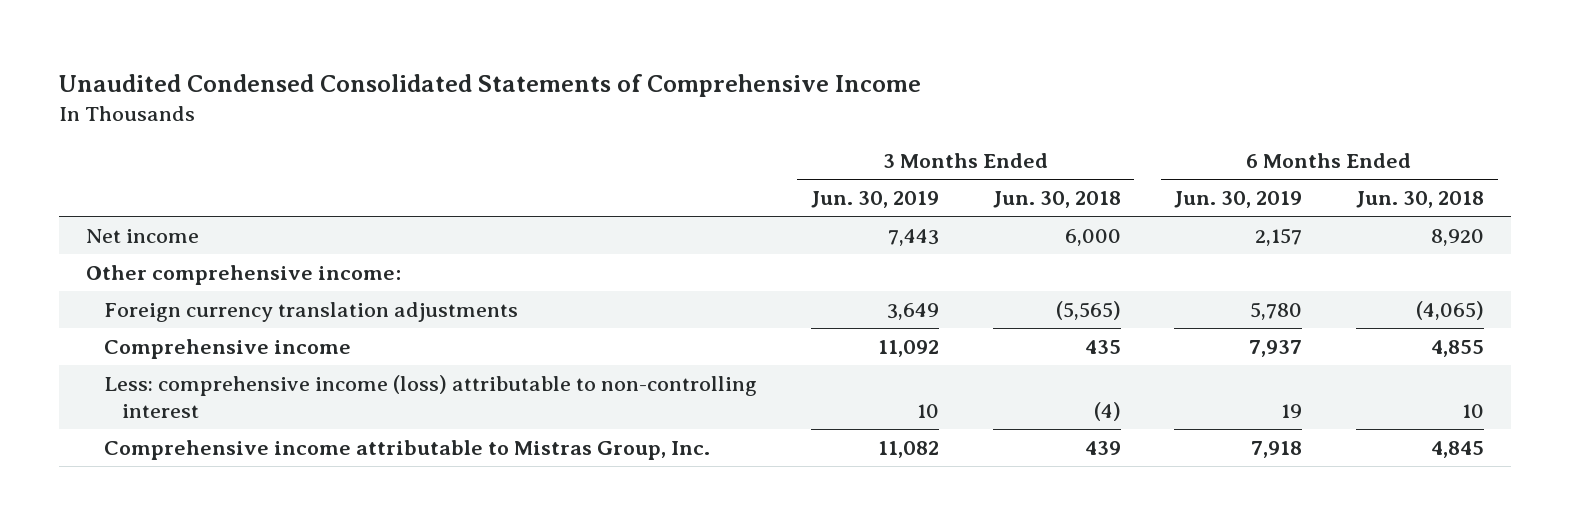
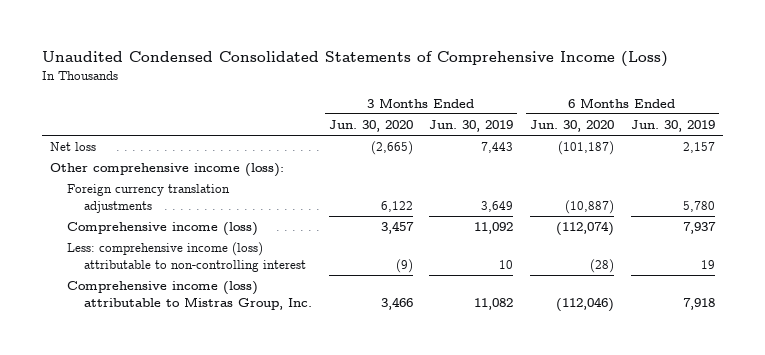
[58,73,921,97] Unaudited Condensed Consolidated Statements of Comprehensive Income -> [41,51,668,68] Unaudited Condensed Consolidated Statements of Comprehensive Income (Loss)
[992,191,1121,209] Jun. 30, 2018 -> none
[1356,191,1485,209] Jun. 30, 2018 -> none
none -> [328,120,413,133] Jun. 30, 2020
none -> [529,120,614,133] Jun. 30, 2020
[85,228,199,243] Net income -> [50,142,97,152] Net loss
[85,264,401,285] Other comprehensive income: -> [50,163,285,178] Other comprehensive income (loss):
[103,338,351,359] Comprehensive income -> [67,222,259,237] Comprehensive income (loss)
[103,439,710,460] Comprehensive income attributable to Mistras Group, Inc. -> [67,281,313,310] Comprehensive income (loss) attributable to Mistras Group, Inc.

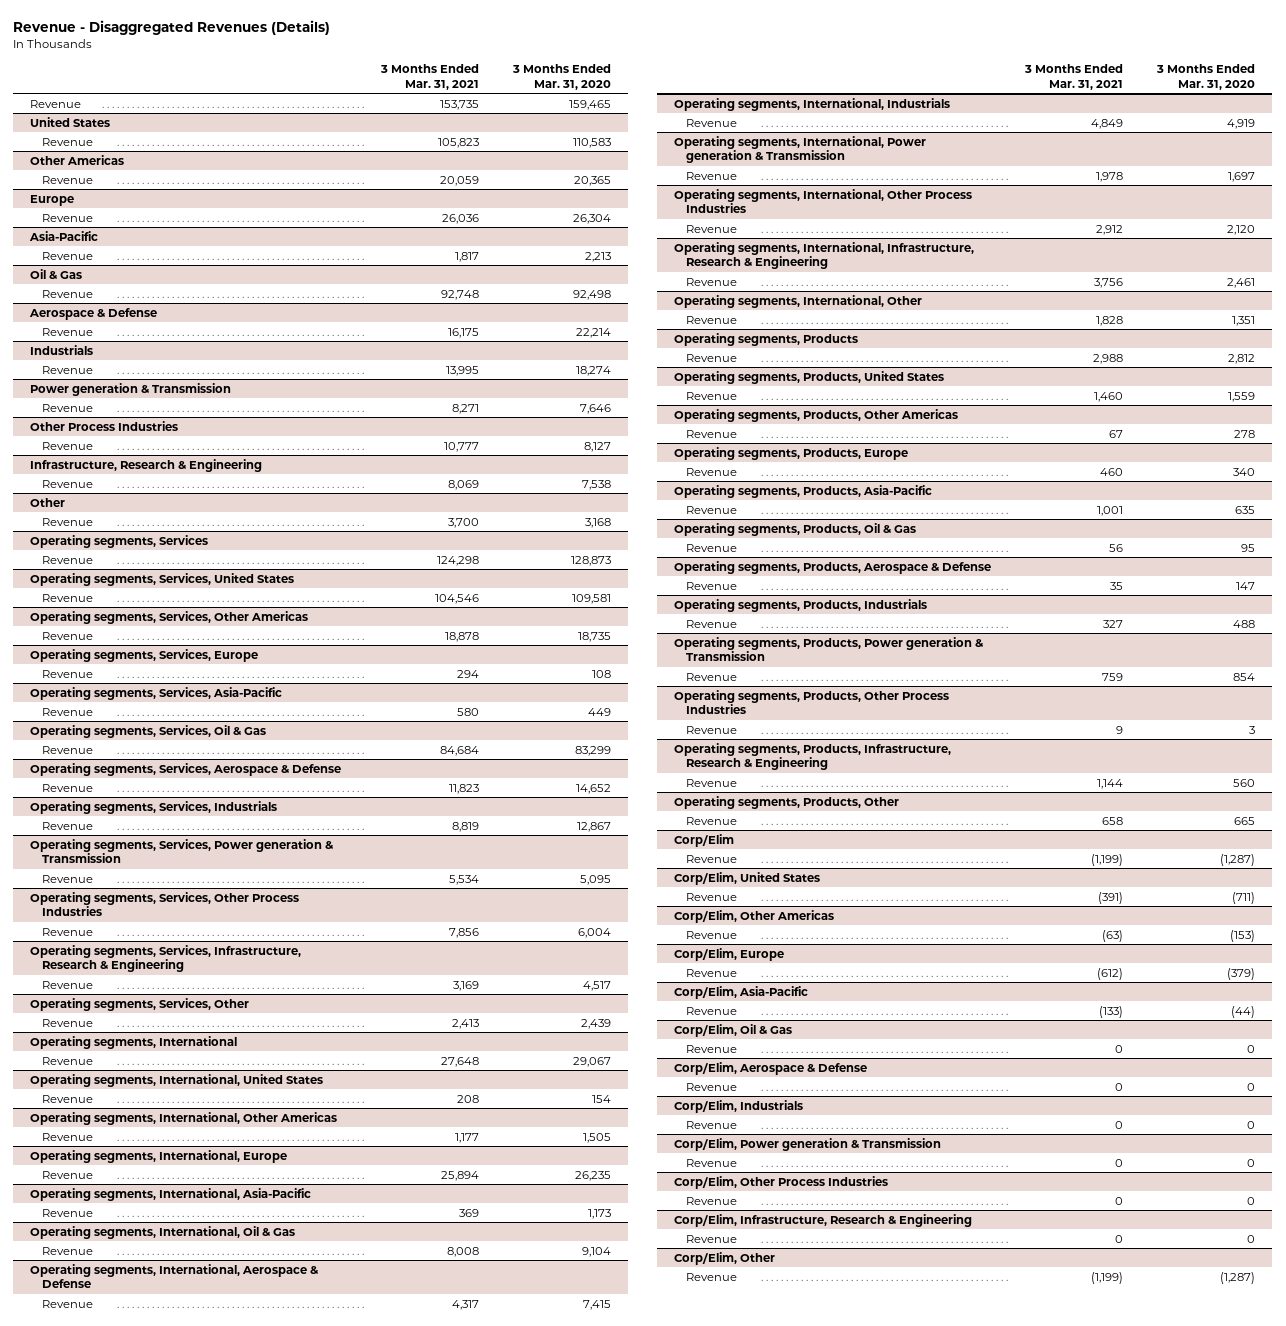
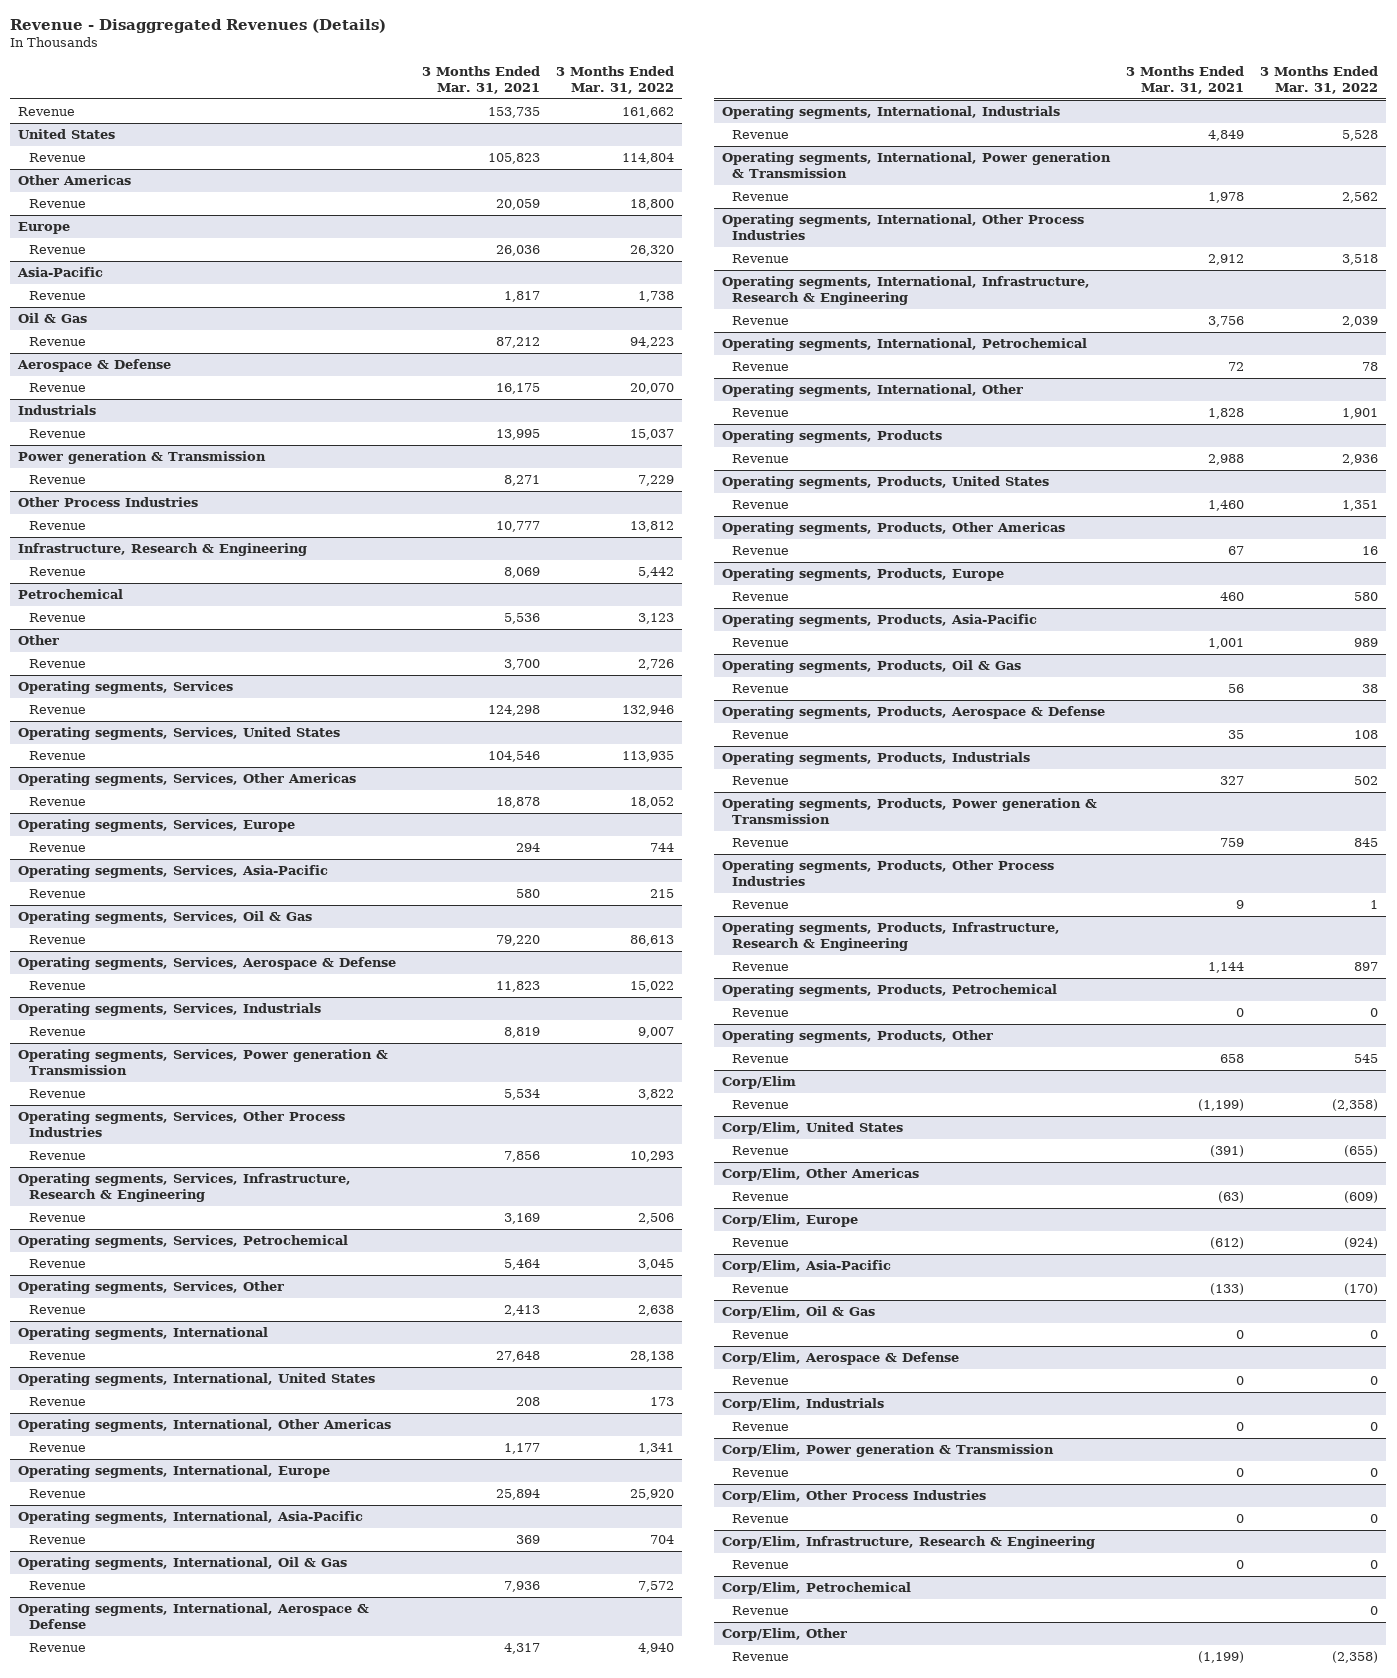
[512,64,612,90] 3 Months Ended Mar. 31, 2020 -> none
none -> [556,66,675,95] 3 Months Ended Mar. 31, 2022
[441,289,480,300] 92,748 -> [496,336,541,348] 87,212
none -> [18,588,124,599] Petrochemical
none -> [28,612,86,622] Revenue
[440,745,480,756] 84,684 -> [496,934,541,946] 79,220
none -> [18,1234,349,1248] Operating segments, Services, Petrochemical
none -> [28,1258,86,1268] Revenue
[447,1246,480,1257] 8,008 -> [504,1580,541,1592] 7,936
none -> [722,337,1088,351] Operating segments, International, Petrochemical
none -> [732,361,790,371] Revenue
none -> [722,983,1058,997] Operating segments, Products, Petrochemical
none -> [732,1007,790,1017] Revenue
none -> [722,1581,912,1595] Corp/Elim, Petrochemical
none -> [732,1605,790,1615] Revenue

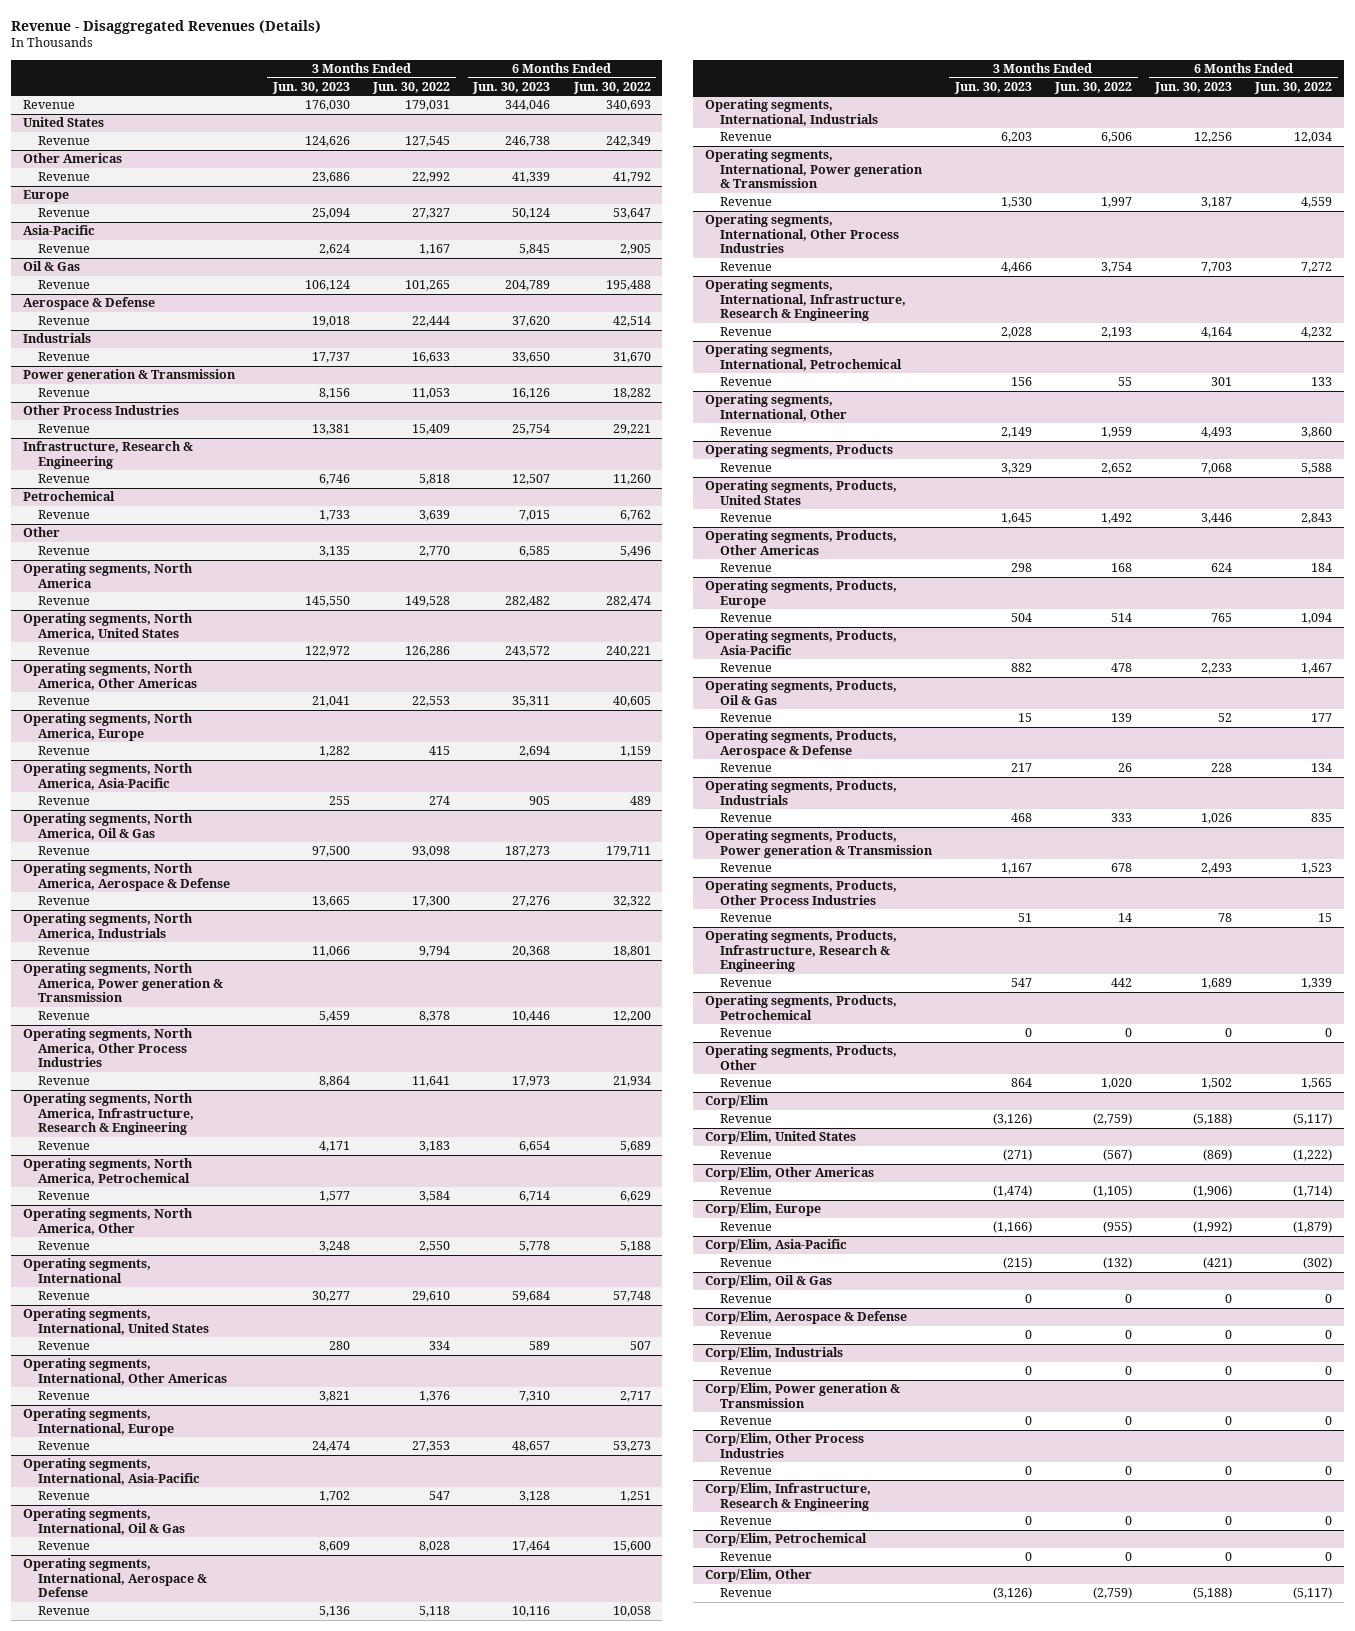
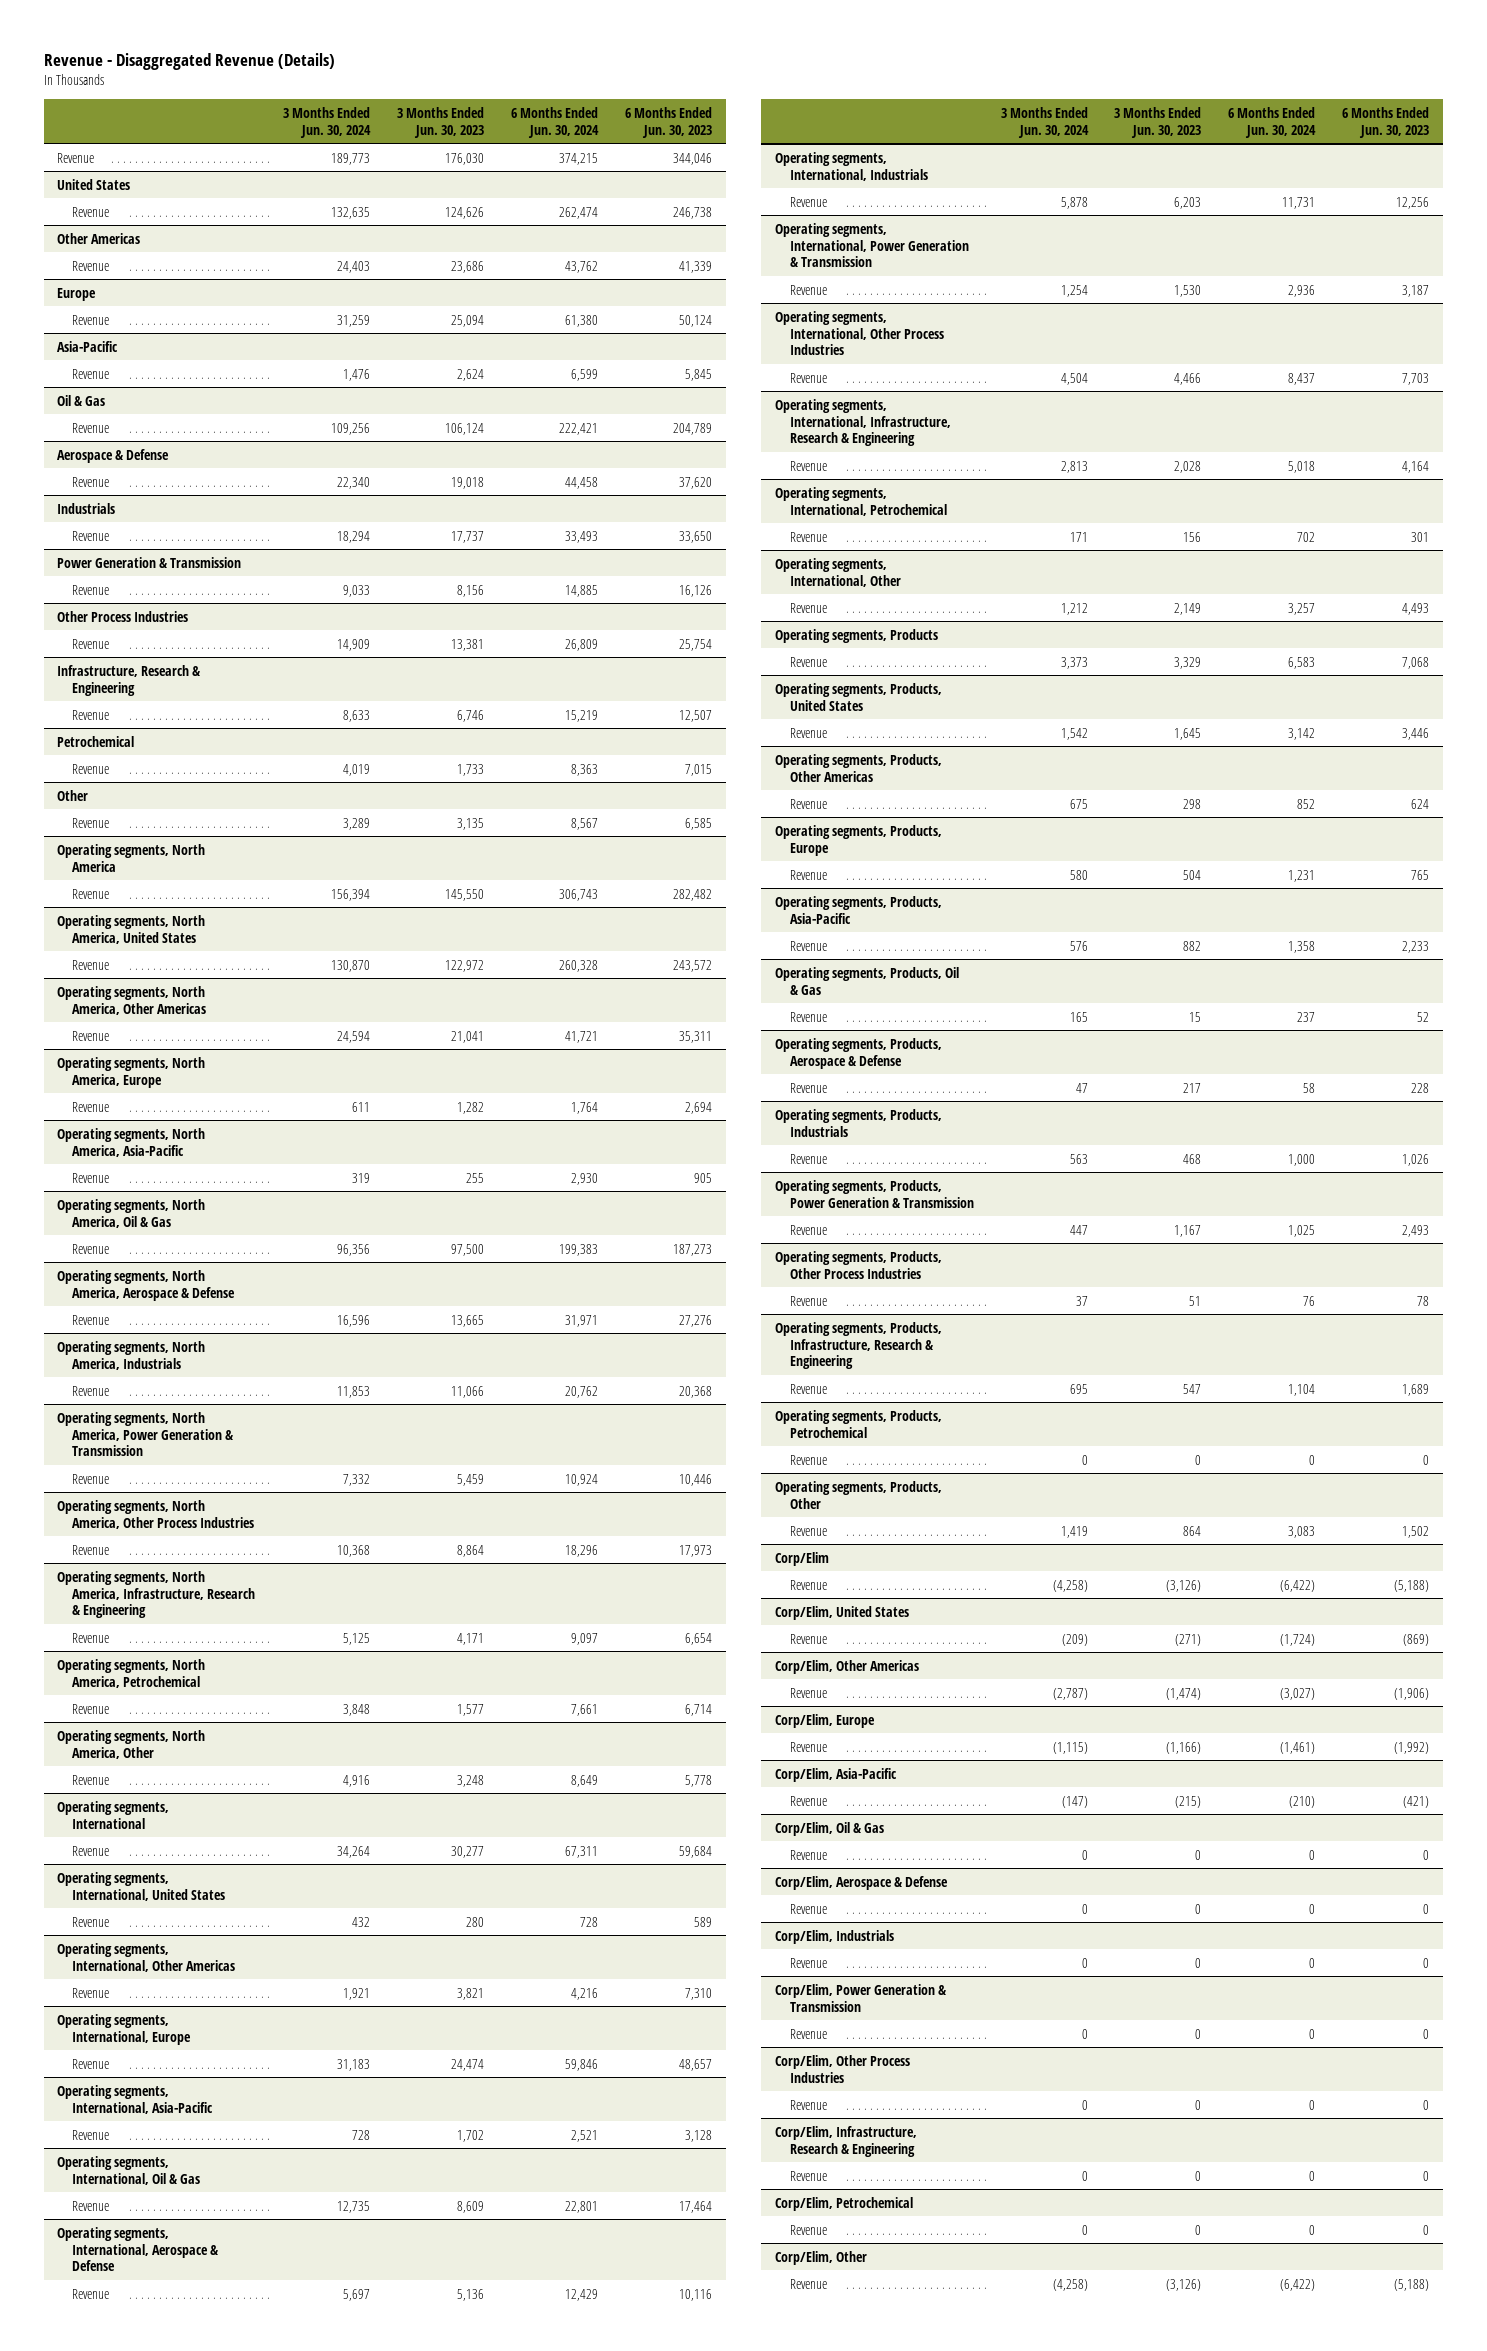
[11,19,322,34] Revenue - Disaggregated Revenues (Details) -> [43,52,335,70] Revenue - Disaggregated Revenue (Details)
[372,81,451,94] Jun. 30, 2022 -> none
[572,81,651,94] Jun. 30, 2022 -> none
none -> [283,106,372,138] 3 Months Ended Jun. 30, 2024
none -> [511,106,600,138] 6 Months Ended Jun. 30, 2024
[22,369,236,383] Power generation & Transmission -> [57,556,242,568] Power Generation & Transmission
[22,963,224,1003] Operating segments, North America, Power generation & Transmission -> [57,1411,234,1457] Operating segments, North America, Power Generation & Transmission
[704,149,923,189] Operating segments, International, Power generation & Transmission -> [774,222,969,268] Operating segments, International, Power Generation & Transmission
[704,830,933,858] Operating segments, Products, Power generation & Transmission -> [774,1179,974,1208] Operating segments, Products, Power Generation & Transmission
[704,1383,900,1408] Corp/Elim, Power generation & Transmission -> [774,1983,946,2012] Corp/Elim, Power Generation & Transmission

